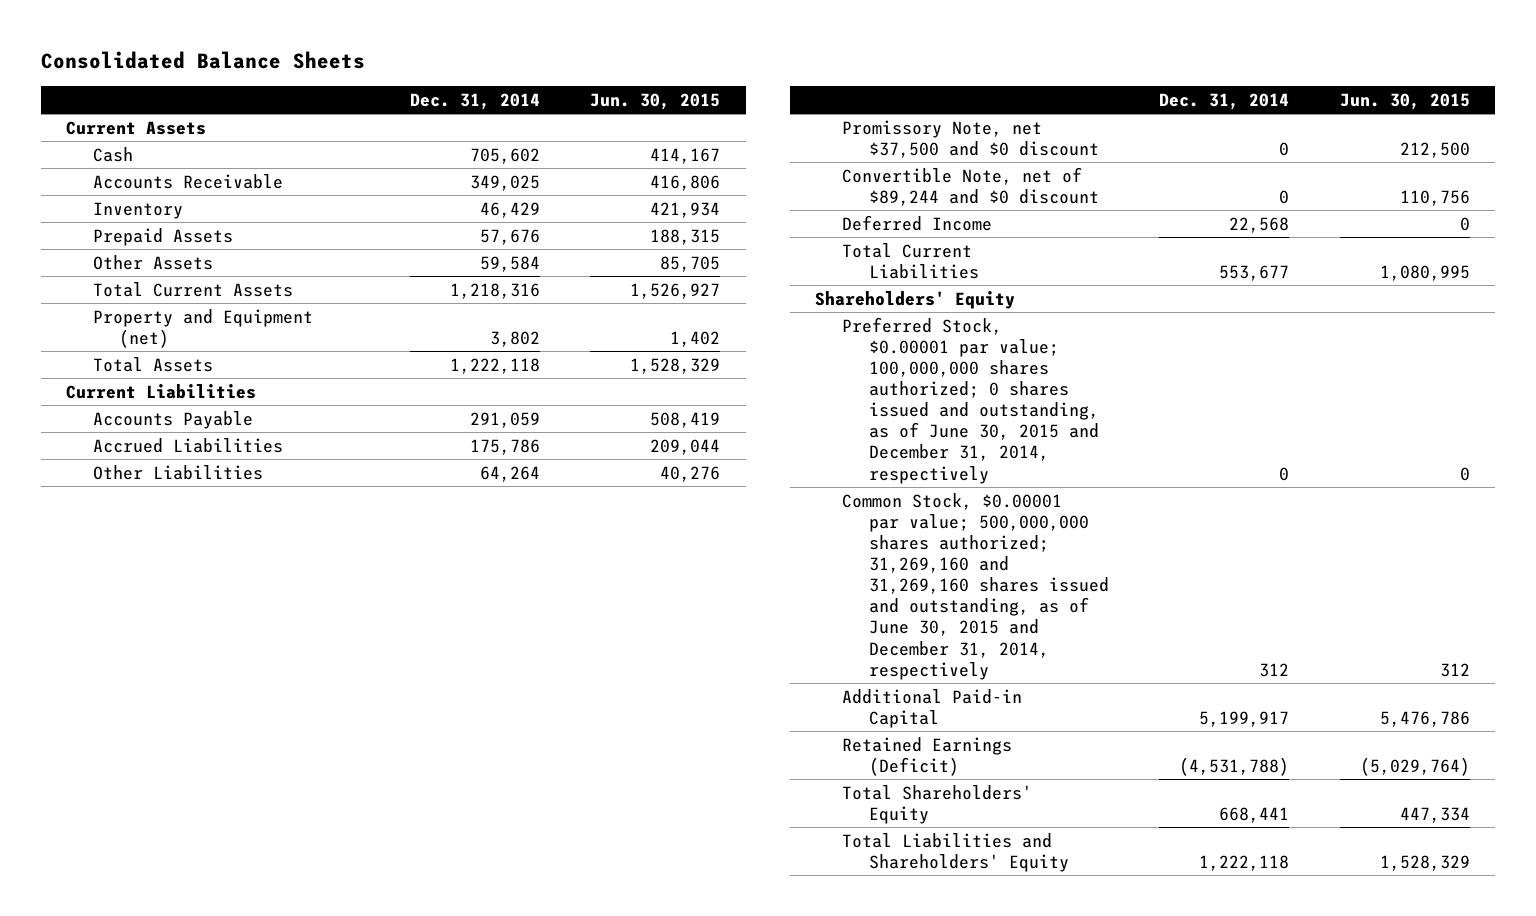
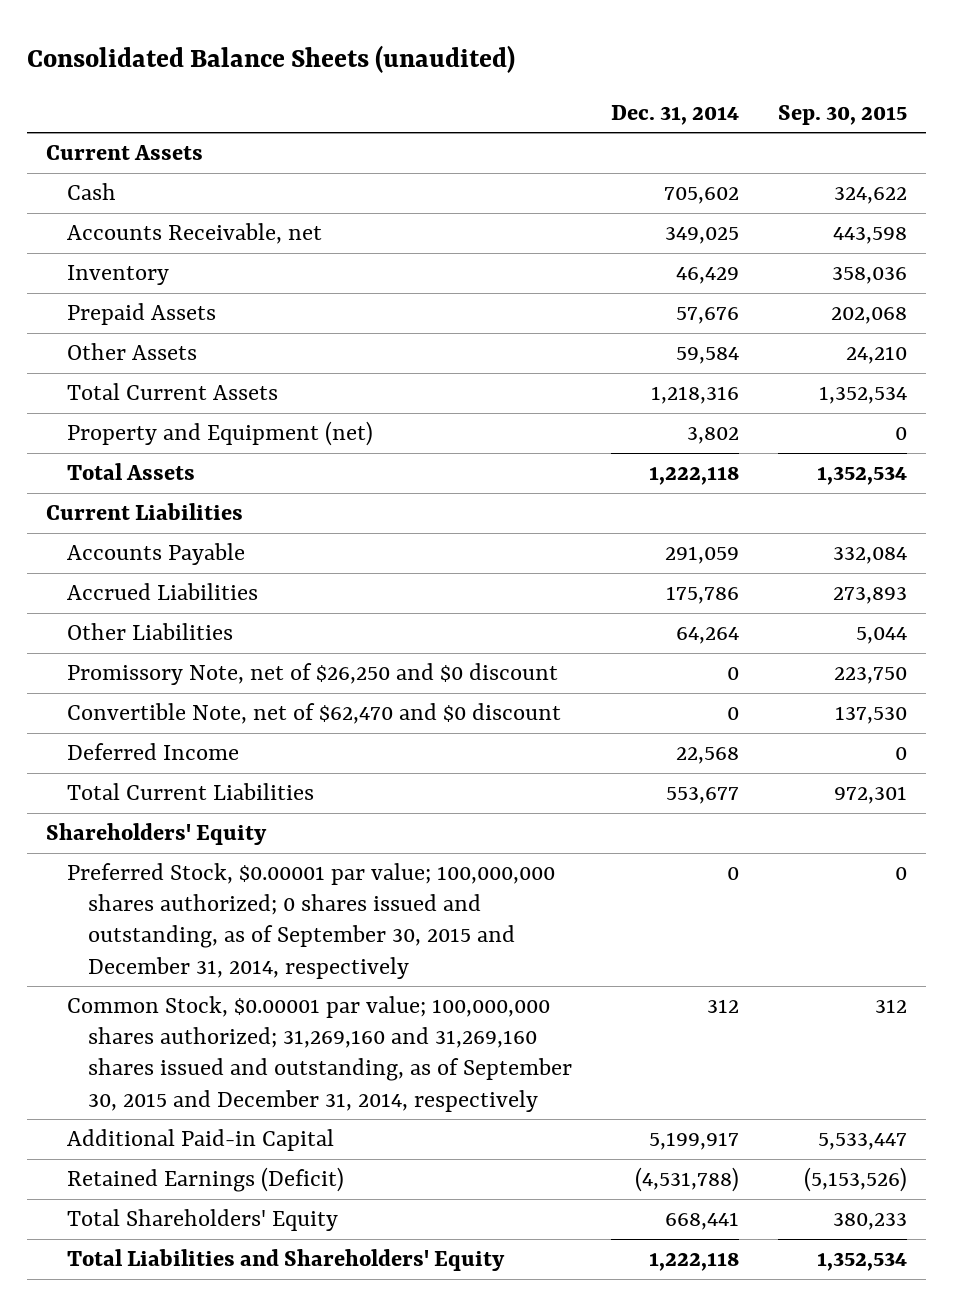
[40,51,365,70] Consolidated Balance Sheets -> [27,45,516,74] Consolidated Balance Sheets (unaudited)
[590,92,721,110] Jun. 30, 2015 -> none
none -> [777,104,907,125] Sep. 30, 2015
[92,173,283,189] Accounts Receivable -> [67,223,323,245] Accounts Receivable, net
[841,119,1099,158] Promissory Note, net $37,500 and $0 discount -> [67,663,559,686] Promissory Note, net of $26,250 and $0 discount
[841,166,1099,206] Convertible Note, net of $89,244 and $0 discount -> [67,703,562,725] Convertible Note, net of $62,470 and $0 discount
[841,316,1099,484] Preferred Stock, $0.00001 par value; 100,000,000 shares authorized; 0 shares issued and outstanding, as of June 30, 2015 and December 31, 2014, respectively -> [67,863,556,979] Preferred Stock, $0.00001 par value; 100,000,000 shares authorized; 0 shares issued and outstanding, as of September 30, 2015 and December 31, 2014, respectively
[841,492,1109,680] Common Stock, $0.00001 par value; 500,000,000 shares authorized; 31,269,160 and 31,269,160 shares issued and outstanding, as of June 30, 2015 and December 31, 2014, respectively -> [67,996,573,1112] Common Stock, $0.00001 par value; 100,000,000 shares authorized; 31,269,160 and 31,269,160 shares issued and outstanding, as of September 30, 2015 and December 31, 2014, respectively

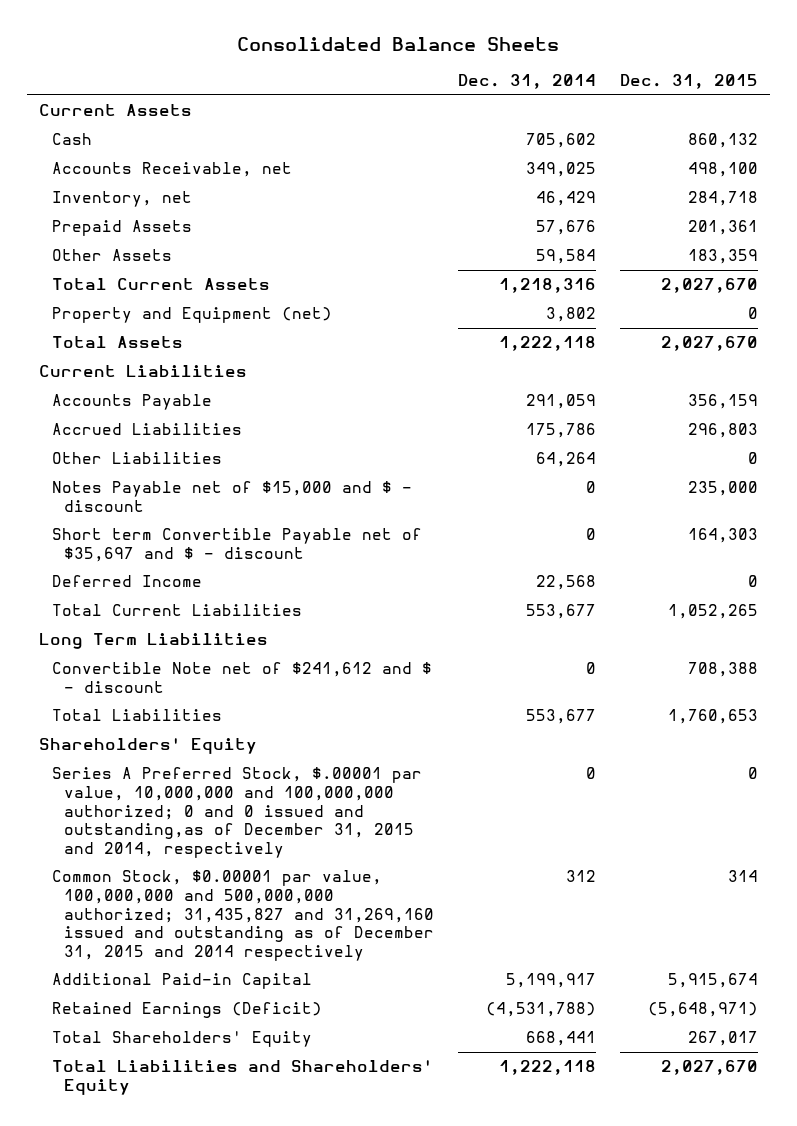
[27,45,516,74] Consolidated Balance Sheets (unaudited) -> [237,36,560,51] Consolidated Balance Sheets
[777,104,907,125] Sep. 30, 2015 -> none
none -> [620,74,759,90] Dec. 31, 2015
[67,265,170,286] Inventory -> [51,191,192,208] Inventory, net
[67,663,559,686] Promissory Note, net of $26,250 and $0 discount -> none
[67,703,562,725] Convertible Note, net of $62,470 and $0 discount -> none
none -> [51,481,412,512] Notes Payable net of $15,000 and $ - discount
none -> [51,528,422,562] Short term Convertible Payable net of $35,697 and $ - discount
none -> [38,633,268,650] Long Term Liabilities
none -> [51,662,432,693] Convertible Note net of $241,612 and $ - discount
none -> [51,709,222,722] Total Liabilities
[67,863,556,979] Preferred Stock, $0.00001 par value; 100,000,000 shares authorized; 0 shares issued and outstanding, as of September 30, 2015 and December 31, 2014, respectively -> [51,767,422,858] Series A Preferred Stock, $.00001 par value, 10,000,000 and 100,000,000 authorized; 0 and 0 issued and outstanding,as of December 31, 2015 and 2014, respectively
[67,996,573,1112] Common Stock, $0.00001 par value; 100,000,000 shares authorized; 31,269,160 and 31,269,160 shares issued and outstanding, as of September 30, 2015 and December 31, 2014, respectively -> [51,870,435,961] Common Stock, $0.00001 par value, 100,000,000 and 500,000,000 authorized; 31,435,827 and 31,269,160 issued and outstanding as of December 31, 2015 and 2014 respectively

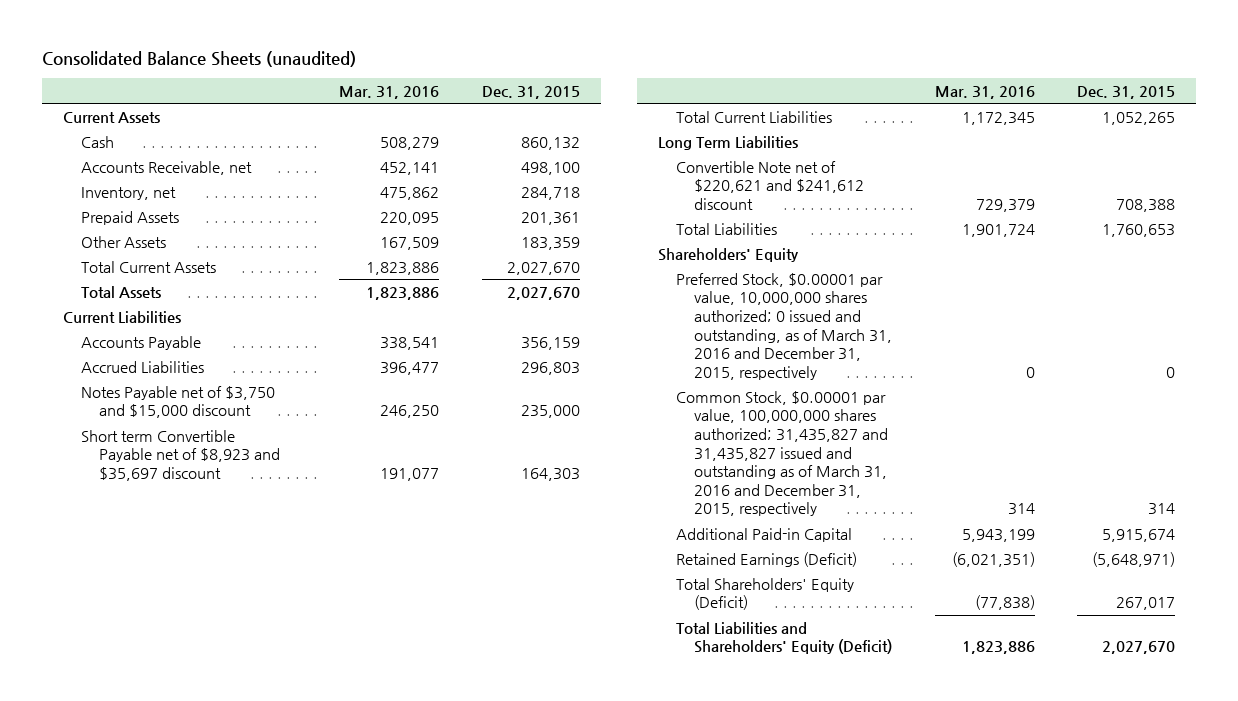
[237,36,560,51] Consolidated Balance Sheets -> [41,50,356,67] Consolidated Balance Sheets (unaudited)
[458,74,597,90] Dec. 31, 2014 -> none
none -> [339,85,440,99] Mar. 31, 2016
[51,307,332,324] Property and Equipment (net) -> none
[51,452,222,465] Other Liabilities -> none
[51,575,202,588] Deferred Income -> none
[51,481,412,512] Notes Payable net of $15,000 and $ - discount -> [80,385,275,419] Notes Payable net of $3,750 and $15,000 discount
[51,528,422,562] Short term Convertible Payable net of $35,697 and $ - discount -> [80,429,281,481] Short term Convertible Payable net of $8,923 and $35,697 discount
[51,662,432,693] Convertible Note net of $241,612 and $ - discount -> [676,160,865,210] Convertible Note net of $220,621 and $241,612 discount
[51,767,422,858] Series A Preferred Stock, $.00001 par value, 10,000,000 and 100,000,000 authorized; 0 and 0 issued and outstanding,as of December 31, 2015 and 2014, respectively -> [676,272,893,380] Preferred Stock, $0.00001 par value, 10,000,000 shares authorized; 0 issued and outstanding, as of March 31, 2016 and December 31, 2015, respectively
[51,870,435,961] Common Stock, $0.00001 par value, 100,000,000 and 500,000,000 authorized; 31,435,827 and 31,269,160 issued and outstanding as of December 31, 2015 and 2014 respectively -> [676,390,889,517] Common Stock, $0.00001 par value, 100,000,000 shares authorized; 31,435,827 and 31,435,827 issued and outstanding as of March 31, 2016 and December 31, 2015, respectively
[51,1031,312,1048] Total Shareholders' Equity -> [676,577,855,611] Total Shareholders' Equity (Deficit)
[51,1060,433,1095] Total Liabilities and Shareholders' Equity -> [676,621,893,655] Total Liabilities and Shareholders' Equity (Deficit)

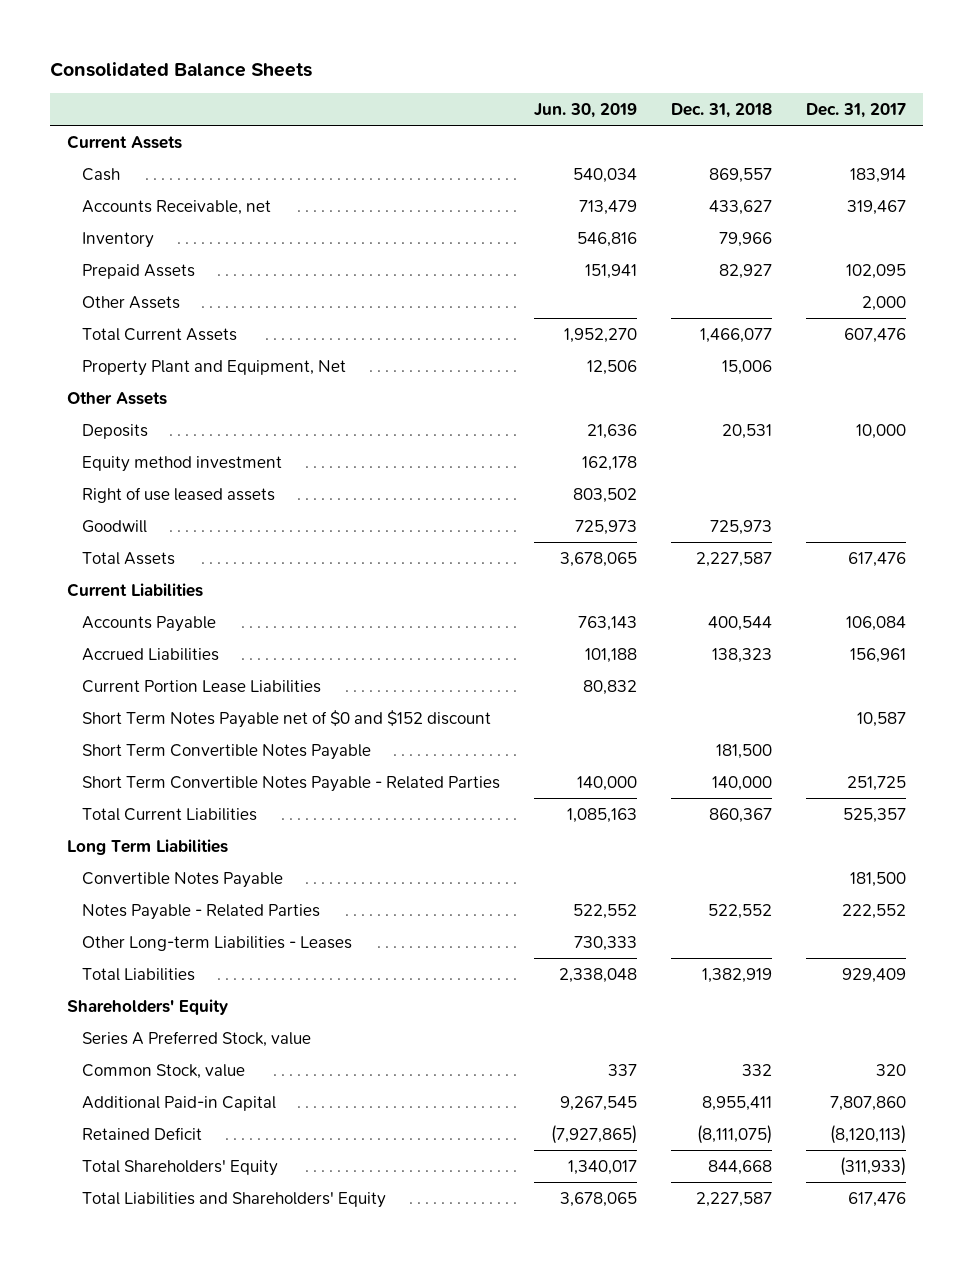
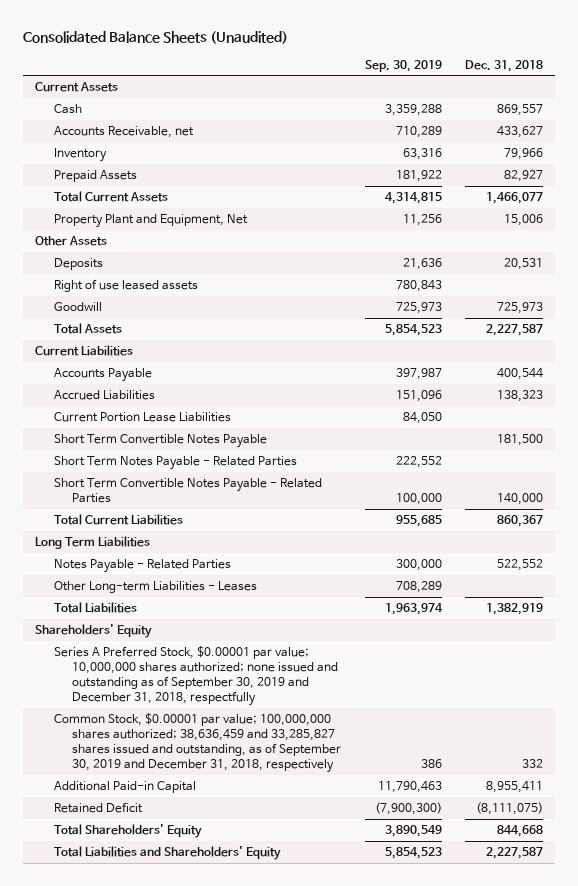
[50,62,313,78] Consolidated Balance Sheets -> [23,30,289,44] Consolidated Balance Sheets (Unaudited)
[533,103,637,119] Jun. 30, 2019 -> none
[805,103,906,119] Dec. 31, 2017 -> none
none -> [364,60,442,73] Sep. 30, 2019
[81,295,180,309] Other Assets -> none
[81,455,282,472] Equity method investment -> none
[81,709,491,728] Short Term Notes Payable net of $0 and $152 discount -> none
none -> [53,456,297,471] Short Term Notes Payable - Related Parties
[81,871,283,888] Convertible Notes Payable -> none
[81,1030,311,1047] Series A Preferred Stock, value -> [53,646,339,707] Series A Preferred Stock, $0.00001 par value; 10,000,000 shares authorized; none issued and outstanding as of September 30, 2019 and December 31, 2018, respectfully
[81,1063,245,1079] Common Stock, value -> [53,713,342,774] Common Stock, $0.00001 par value; 100,000,000 shares authorized; 38,636,459 and 33,285,827 shares issued and outstanding, as of September 30, 2019 and December 31, 2018, respectively

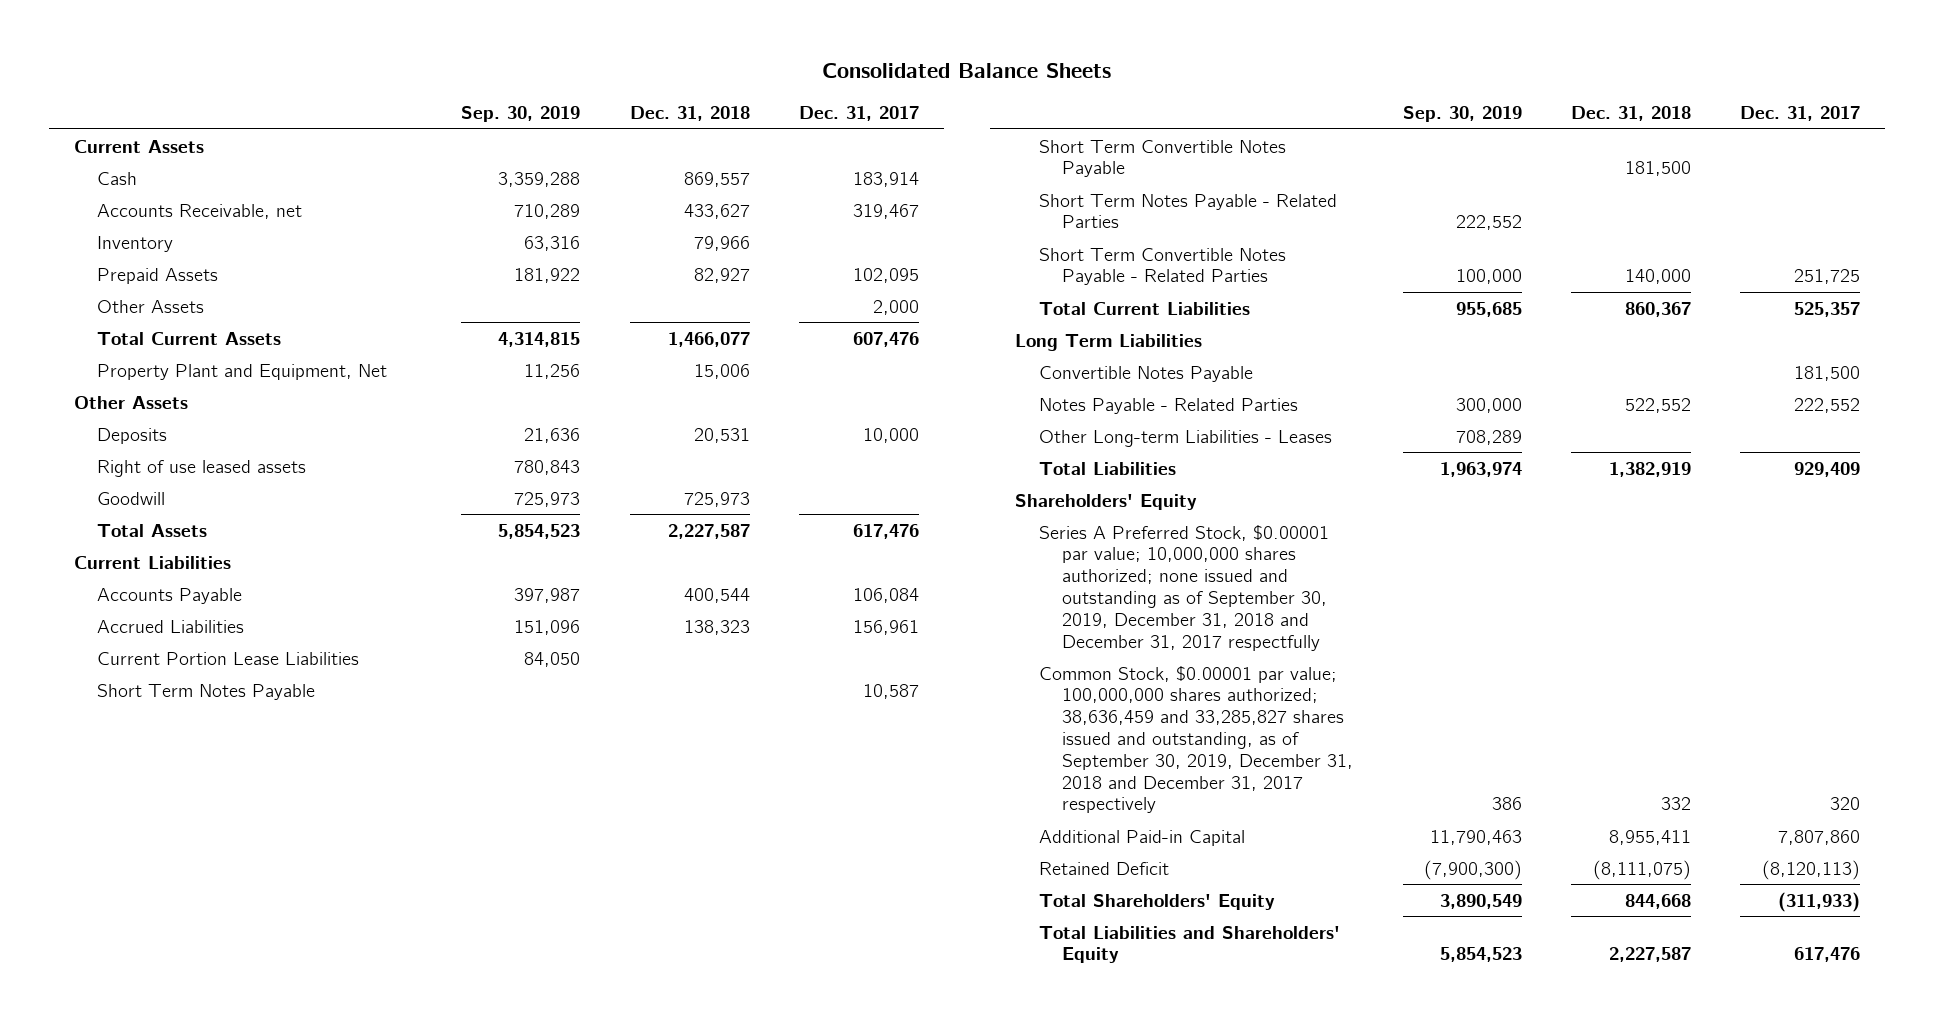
[23,30,289,44] Consolidated Balance Sheets (Unaudited) -> [821,62,1111,78] Consolidated Balance Sheets
none -> [798,106,919,122] Dec. 31, 2017
none -> [97,299,205,313] Other Assets
none -> [97,683,316,700] Short Term Notes Payable
none -> [1038,365,1253,382] Convertible Notes Payable
[53,646,339,707] Series A Preferred Stock, $0.00001 par value; 10,000,000 shares authorized; none issued and outstanding as of September 30, 2019 and December 31, 2018, respectfully -> [1038,524,1329,651] Series A Preferred Stock, $0.00001 par value; 10,000,000 shares authorized; none issued and outstanding as of September 30, 2019, December 31, 2018 and December 31, 2017 respectfully
[53,713,342,774] Common Stock, $0.00001 par value; 100,000,000 shares authorized; 38,636,459 and 33,285,827 shares issued and outstanding, as of September 30, 2019 and December 31, 2018, respectively -> [1038,665,1354,814] Common Stock, $0.00001 par value; 100,000,000 shares authorized; 38,636,459 and 33,285,827 shares issued and outstanding, as of September 30, 2019, December 31, 2018 and December 31, 2017 respectively

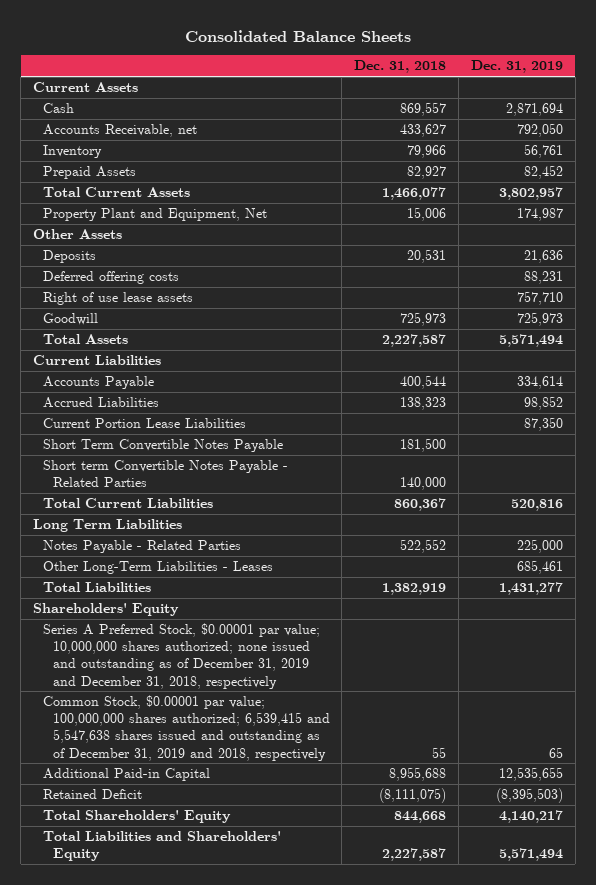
[461,106,581,123] Sep. 30, 2019 -> none
[798,106,919,122] Dec. 31, 2017 -> none
none -> [470,60,563,74] Dec. 31, 2019
[97,299,205,313] Other Assets -> none
none -> [42,271,179,285] Deferred offering costs
[97,459,307,477] Right of use leased assets -> [42,292,193,306] Right of use lease assets
[97,683,316,700] Short Term Notes Payable -> none
[1038,193,1337,229] Short Term Notes Payable - Related Parties -> none
[1038,247,1286,286] Short Term Convertible Notes Payable - Related Parties -> [42,460,288,488] Short term Convertible Notes Payable - Related Parties
[1038,365,1253,382] Convertible Notes Payable -> none
[1038,429,1332,447] Other Long-term Liabilities - Leases -> [42,561,273,575] Other Long-Term Liabilities - Leases
[1038,524,1329,651] Series A Preferred Stock, $0.00001 par value; 10,000,000 shares authorized; none issued and outstanding as of September 30, 2019, December 31, 2018 and December 31, 2017 respectfully -> [42,623,320,689] Series A Preferred Stock, $0.00001 par value; 10,000,000 shares authorized; none issued and outstanding as of December 31, 2019 and December 31, 2018, respectively
[1038,665,1354,814] Common Stock, $0.00001 par value; 100,000,000 shares authorized; 38,636,459 and 33,285,827 shares issued and outstanding, as of September 30, 2019, December 31, 2018 and December 31, 2017 respectively -> [42,695,330,761] Common Stock, $0.00001 par value; 100,000,000 shares authorized; 6,539,415 and 5,547,638 shares issued and outstanding as of December 31, 2019 and 2018, respectively
[1660,797,1691,811] 332 -> [432,746,447,758] 55
[1608,829,1691,845] 8,955,411 -> [389,767,447,782] 8,955,688

